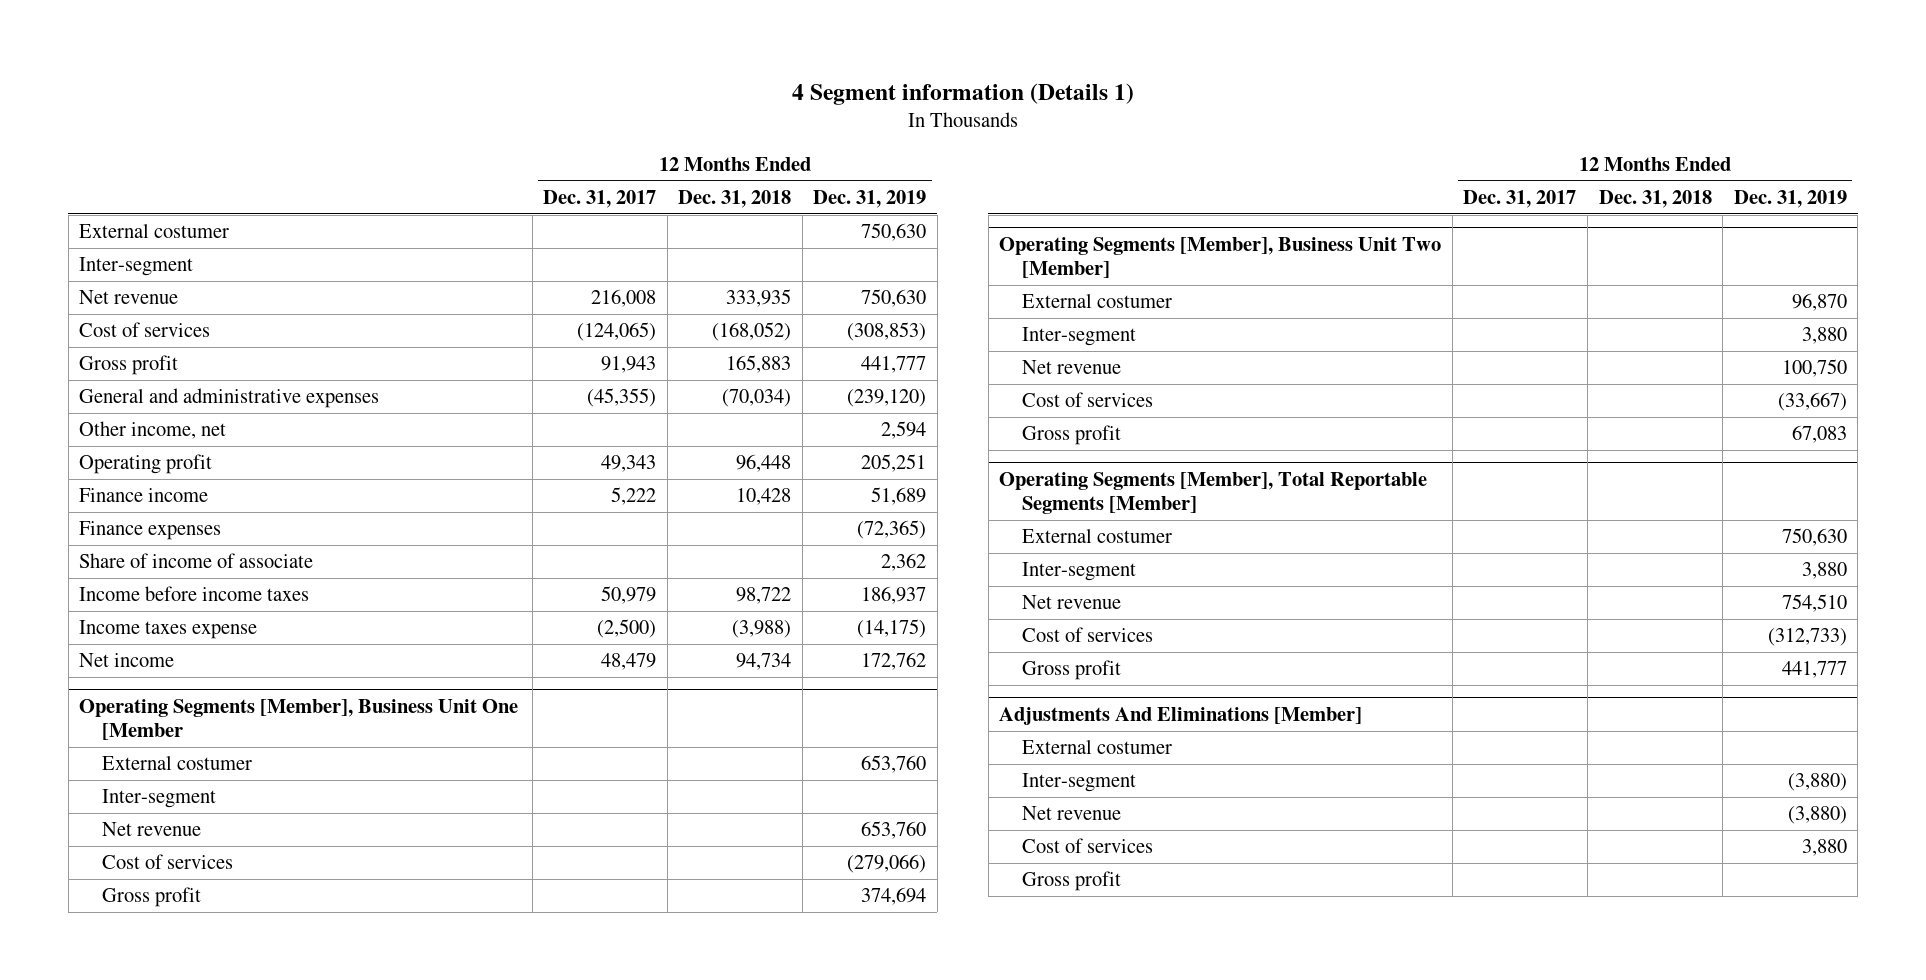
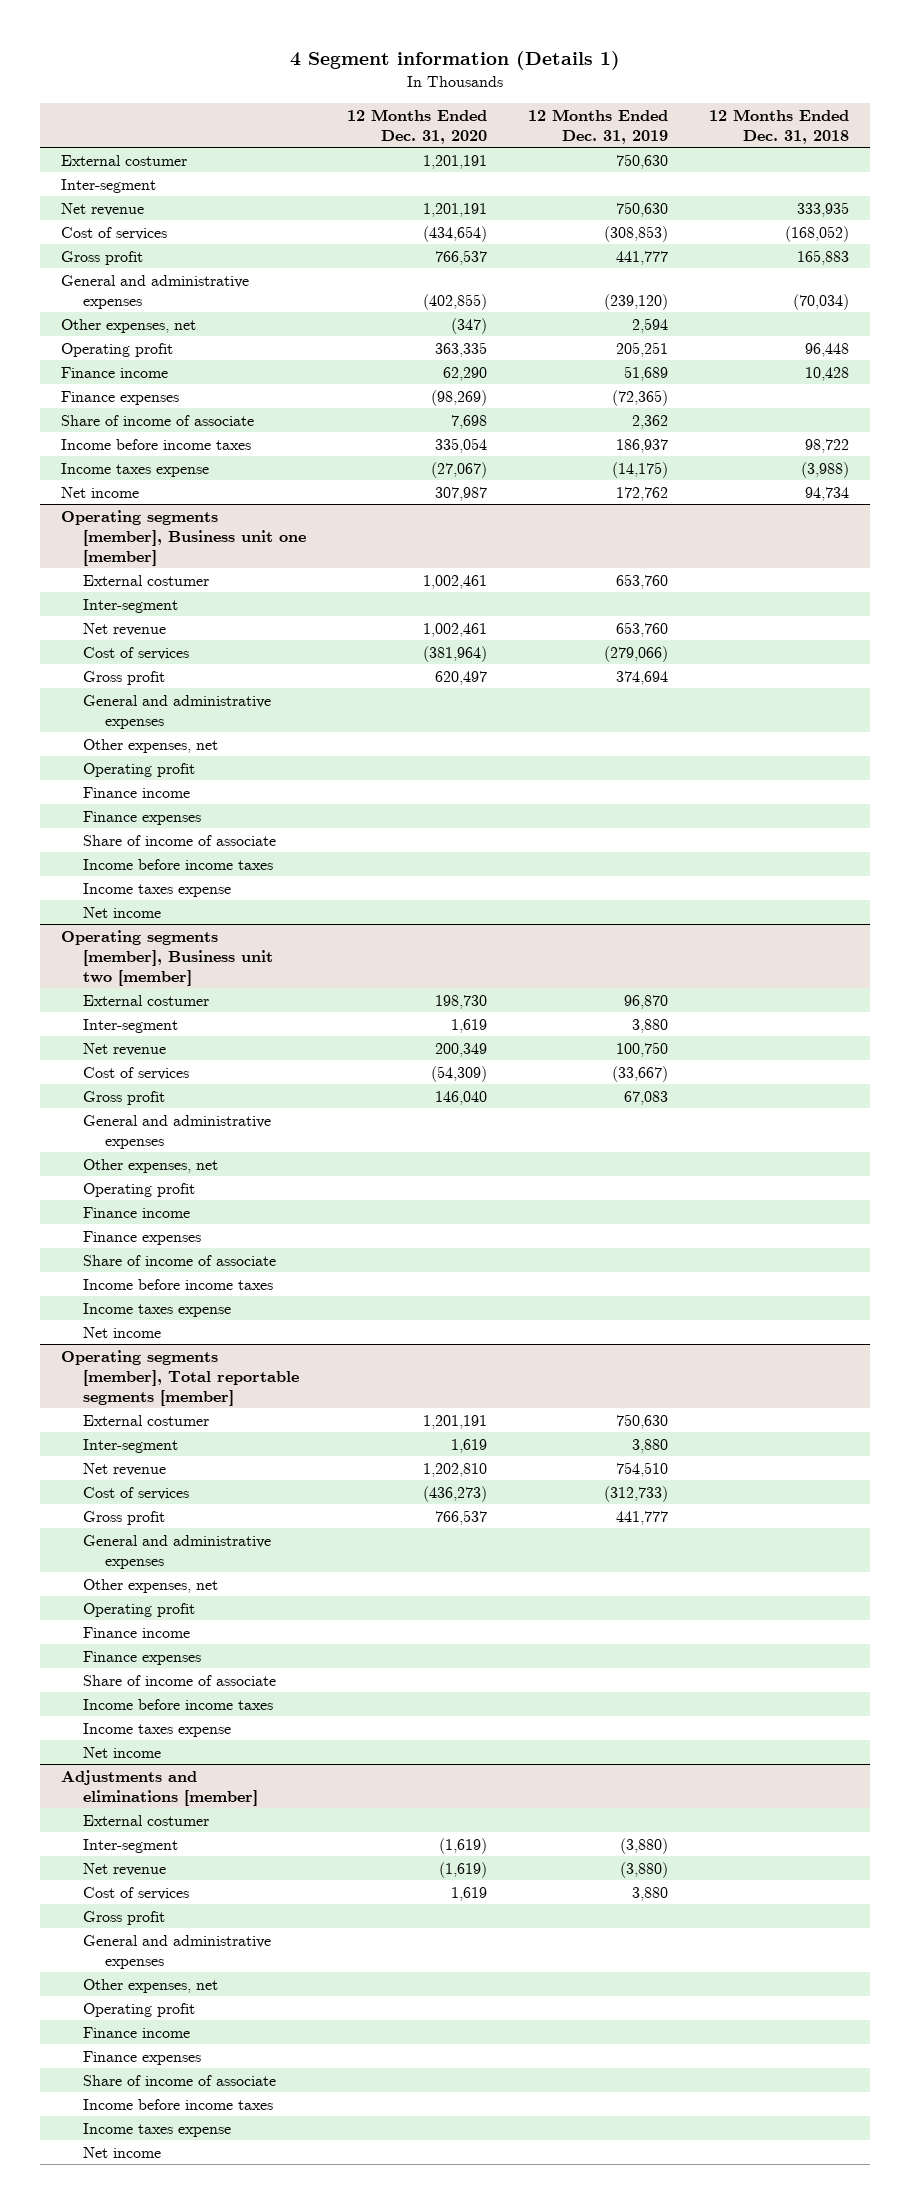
[543,190,657,209] Dec. 31, 2017 -> none
none -> [346,108,487,144] 12 Months Ended Dec. 31, 2020
[79,421,227,440] Other income, net -> [60,318,196,333] Other expenses, net
[79,698,519,741] Operating Segments [Member], Business Unit One [Member -> [60,509,306,566] Operating segments [member], Business unit one [member]
none -> [82,694,271,729] General and administrative expenses
none -> [82,738,218,753] Other expenses, net
none -> [82,762,195,777] Operating profit
none -> [82,786,190,798] Finance income
none -> [82,810,201,825] Finance expenses
none -> [82,834,276,846] Share of income of associate
none -> [82,858,273,870] Income before income taxes
none -> [82,882,231,897] Income taxes expense
none -> [82,906,161,918] Net income
[999,236,1442,279] Operating Segments [Member], Business Unit Two [Member] -> [60,929,273,986] Operating segments [member], Business unit two [member]
none -> [82,1114,271,1149] General and administrative expenses
none -> [82,1158,218,1173] Other expenses, net
none -> [82,1182,195,1197] Operating profit
none -> [82,1206,190,1218] Finance income
none -> [82,1230,201,1245] Finance expenses
none -> [82,1254,276,1266] Share of income of associate
none -> [82,1278,273,1290] Income before income taxes
none -> [82,1302,231,1317] Income taxes expense
none -> [82,1326,161,1338] Net income
[999,471,1428,515] Operating Segments [Member], Total Reportable Segments [Member] -> [60,1349,299,1406] Operating segments [member], Total reportable segments [member]
none -> [82,1534,271,1569] General and administrative expenses
none -> [82,1578,218,1593] Other expenses, net
none -> [82,1602,195,1617] Operating profit
none -> [82,1626,190,1638] Finance income
none -> [82,1650,201,1665] Finance expenses
none -> [82,1674,276,1686] Share of income of associate
none -> [82,1698,273,1710] Income before income taxes
none -> [82,1722,231,1737] Income taxes expense
none -> [82,1746,161,1758] Net income
[999,706,1363,725] Adjustments And Eliminations [Member] -> [60,1769,258,1806] Adjustments and eliminations [member]
none -> [82,1934,271,1969] General and administrative expenses
none -> [82,1978,218,1993] Other expenses, net
none -> [82,2002,195,2017] Operating profit
none -> [82,2026,190,2038] Finance income
none -> [82,2050,201,2065] Finance expenses
none -> [82,2074,276,2086] Share of income of associate
none -> [82,2098,273,2110] Income before income taxes
none -> [82,2122,231,2137] Income taxes expense
none -> [82,2146,161,2158] Net income

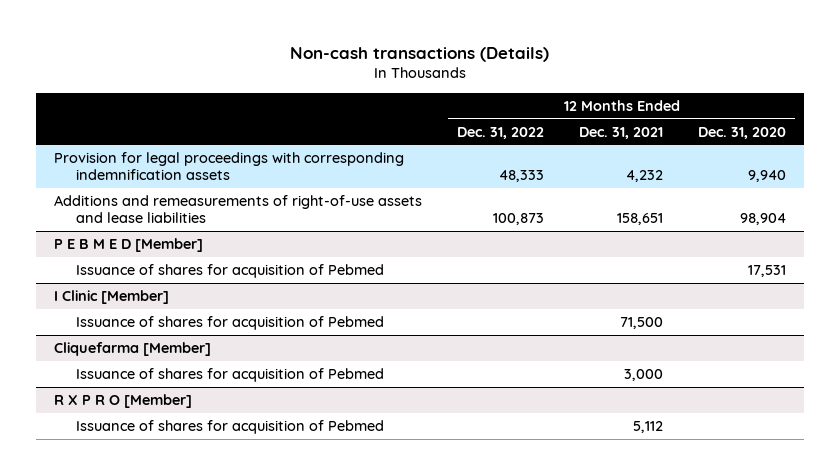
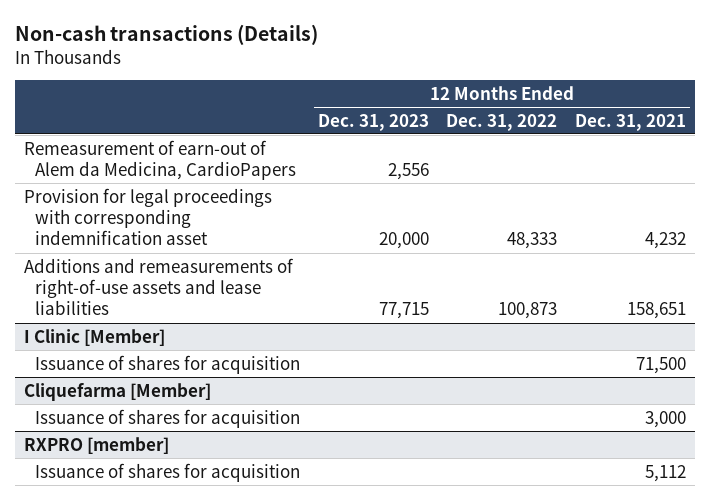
[698,126,787,139] Dec. 31, 2020 -> none
none -> [317,113,429,131] Dec. 31, 2023
none -> [23,139,297,180] Remeasurement of earn-out of Alem da Medicina, CardioPapers
[53,151,404,180] Provision for legal proceedings with corresponding indemnification assets -> [23,187,272,246] Provision for legal proceedings with corresponding indemnification asset
[53,237,203,252] P E B M E D [Member] -> none
[75,263,384,278] Issuance of shares for acquisition of Pebmed -> none
[75,315,384,330] Issuance of shares for acquisition of Pebmed -> [35,354,301,374] Issuance of shares for acquisition
[75,367,384,382] Issuance of shares for acquisition of Pebmed -> [35,408,301,428] Issuance of shares for acquisition
[53,393,192,408] R X P R O [Member] -> [23,436,169,454] RXPRO [member]
[75,419,384,434] Issuance of shares for acquisition of Pebmed -> [35,462,301,482] Issuance of shares for acquisition

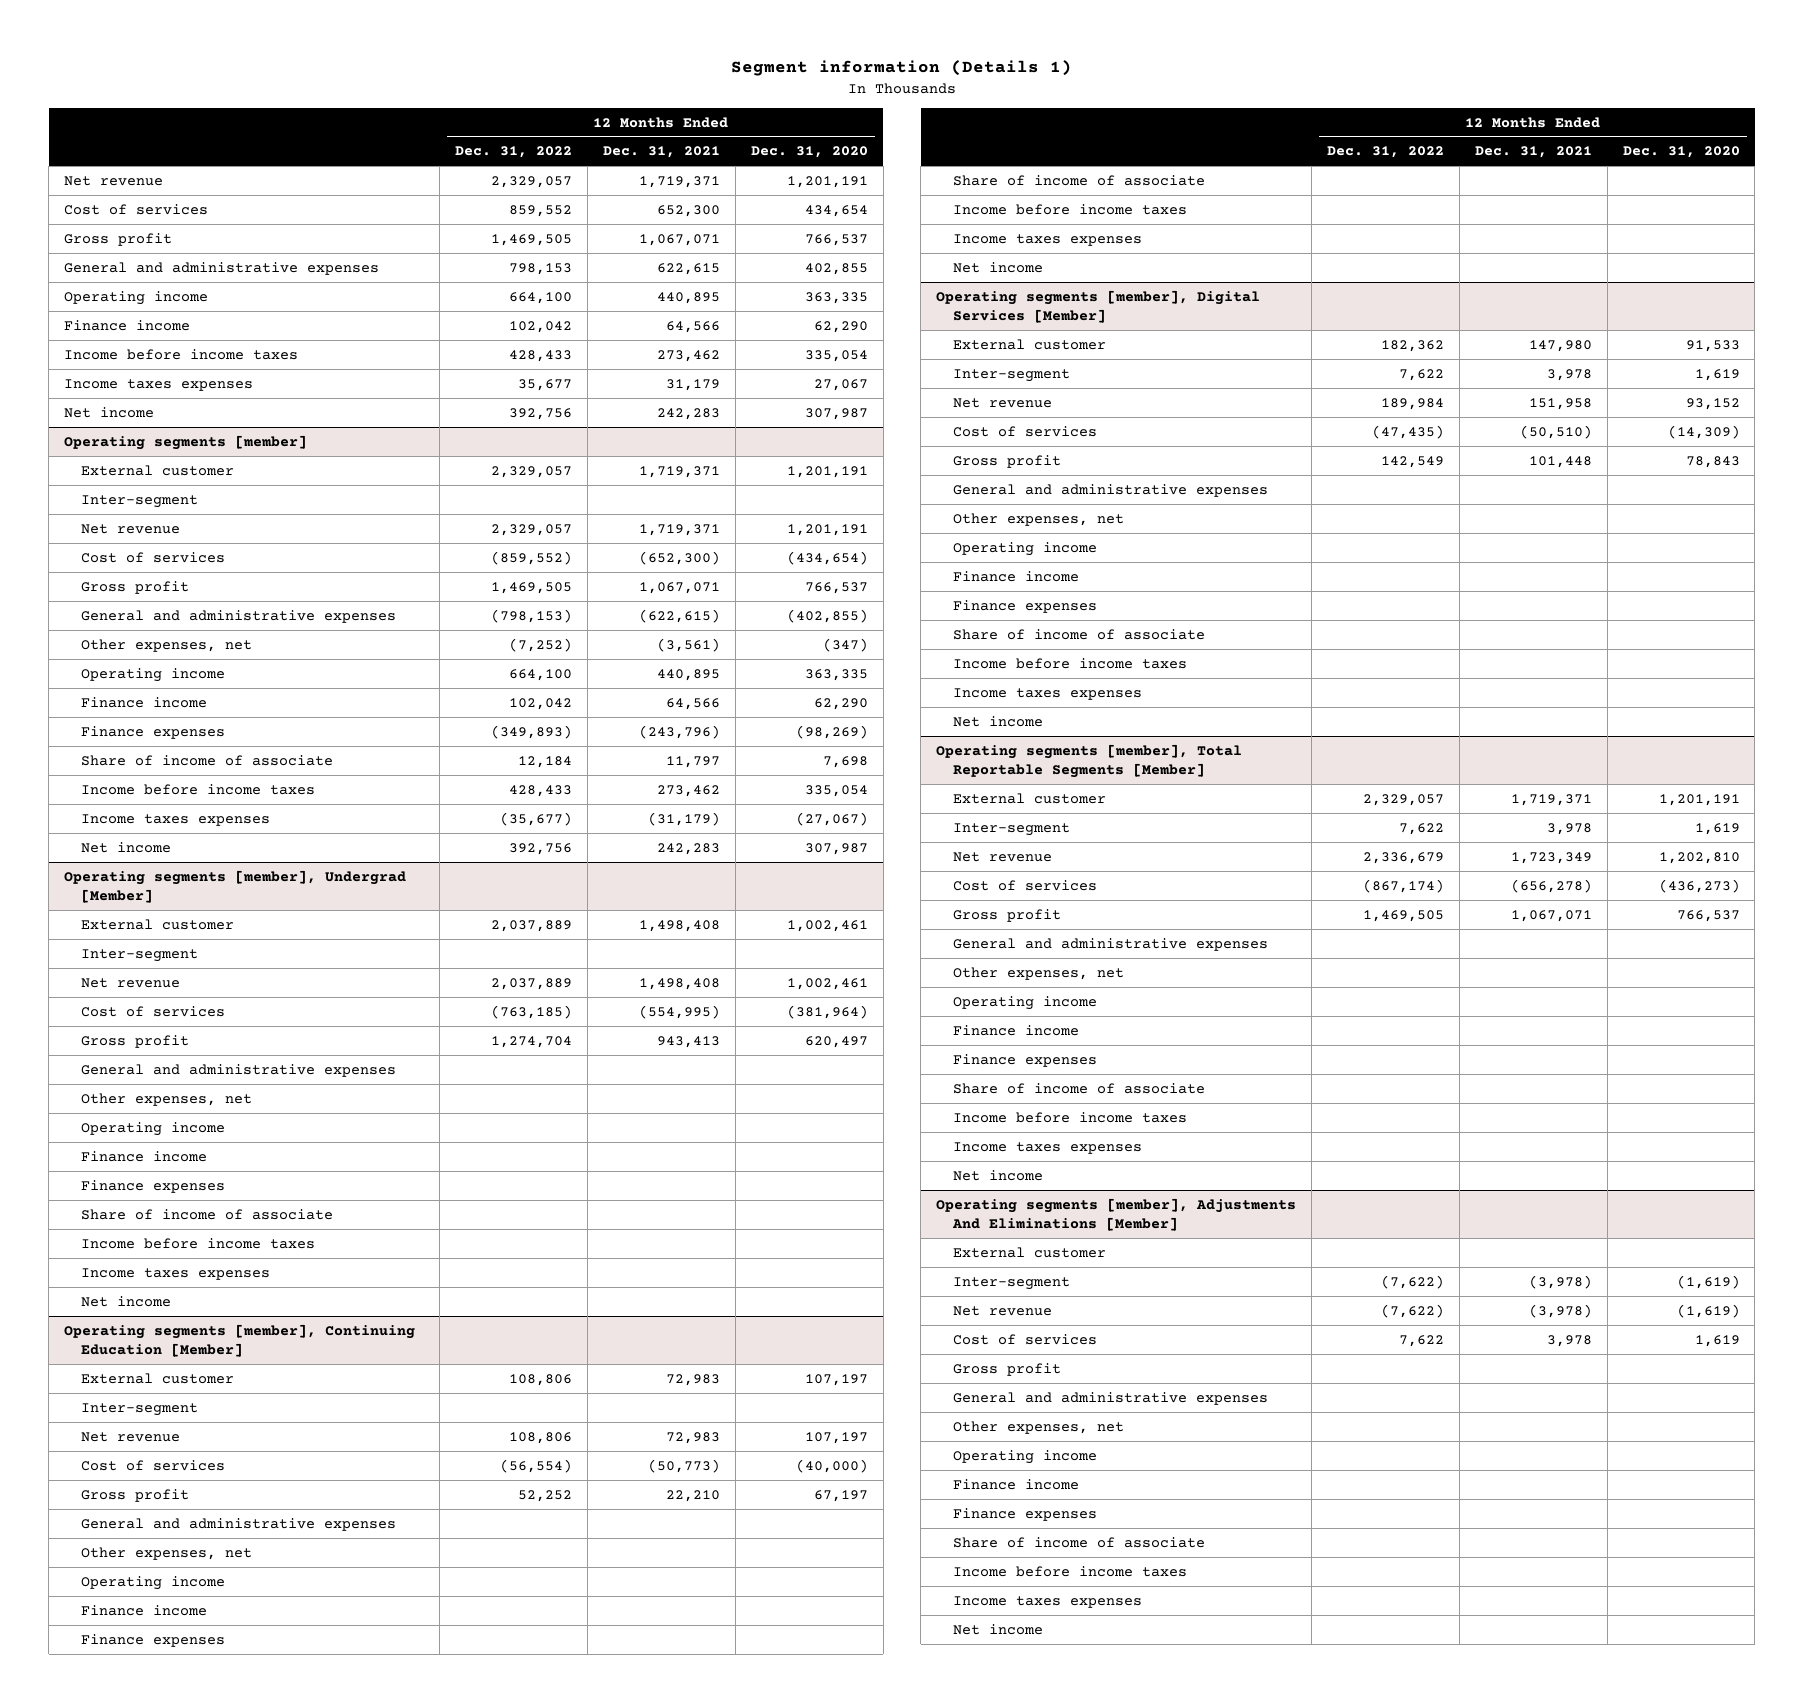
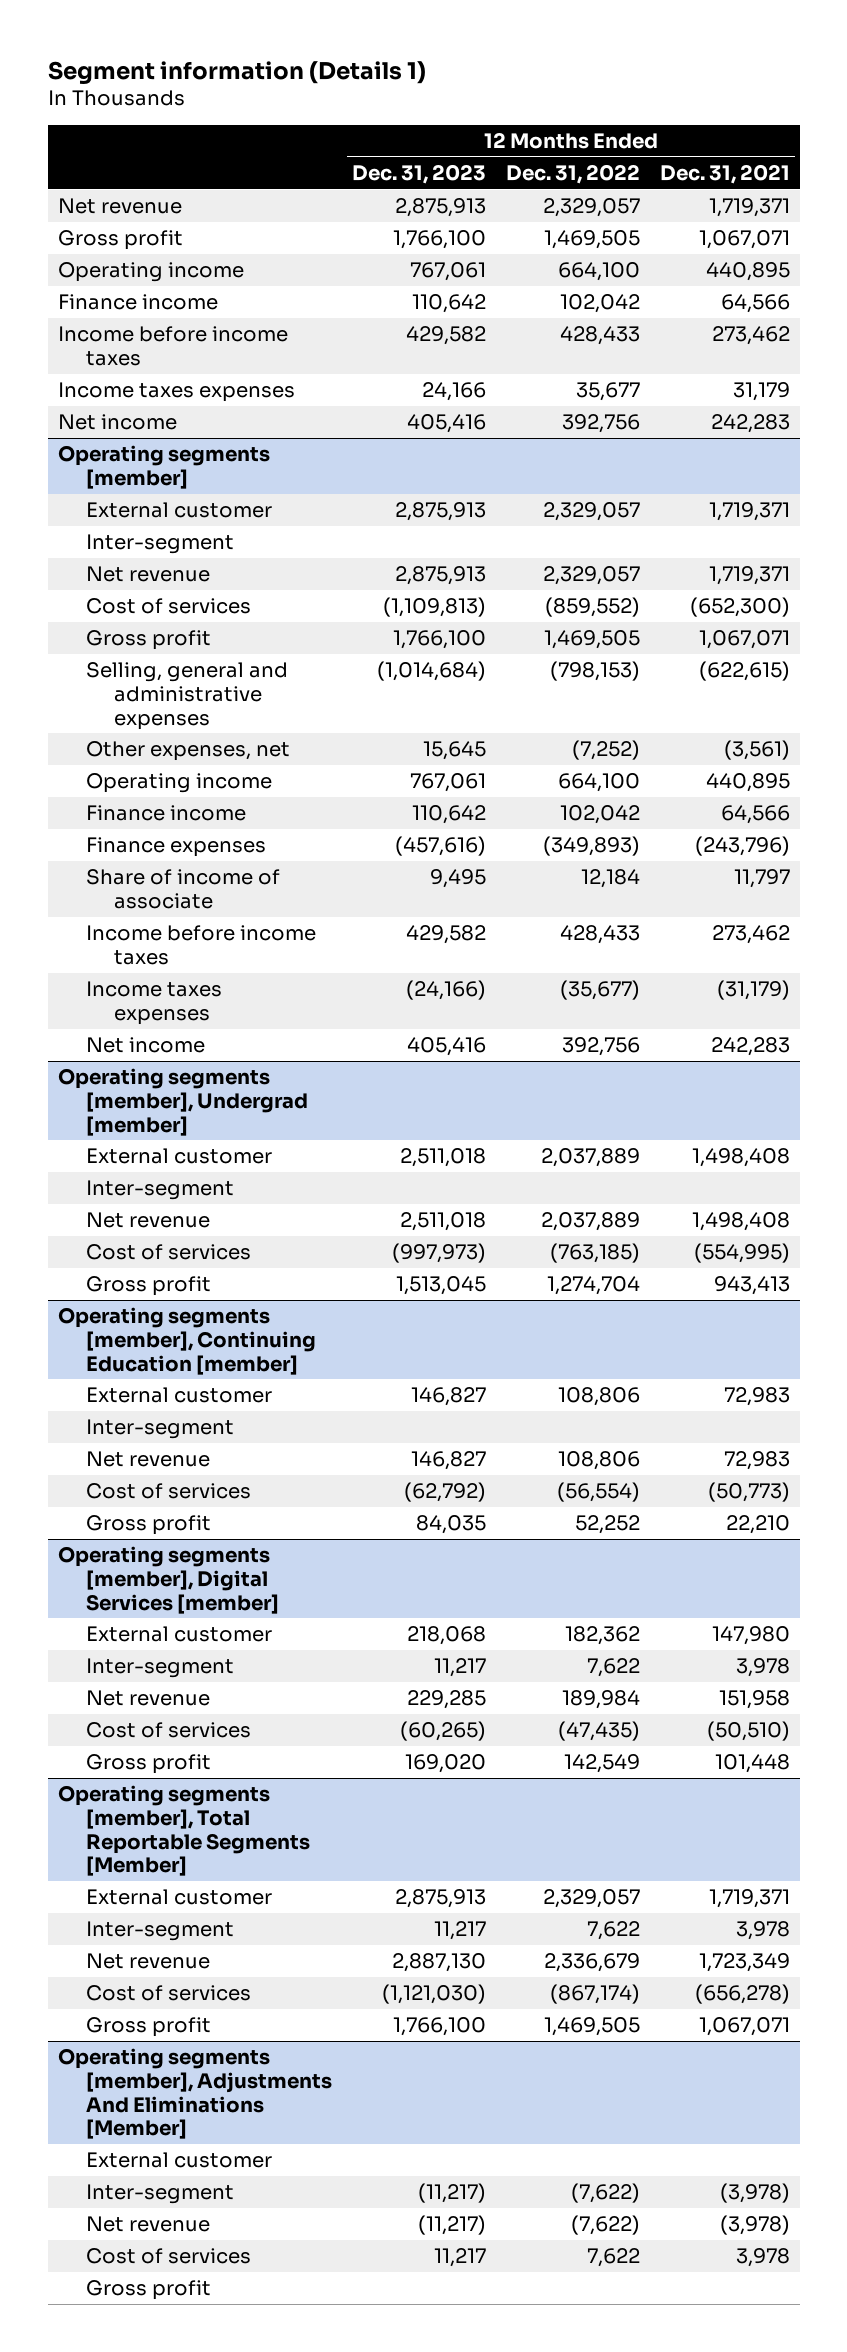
[750,146,868,159] Dec. 31, 2020 -> none
none -> [351,164,486,185] Dec. 31, 2023
[64,203,209,215] Cost of services -> none
[64,261,380,275] General and administrative expenses -> none
[81,609,397,623] General and administrative expenses -> [86,662,289,730] Selling, general and administrative expenses
[64,869,407,903] Operating segments [member], Undergrad [Member] -> [57,1068,309,1136] Operating segments [member], Undergrad [member]
[81,1063,397,1077] General and administrative expenses -> none
[81,1092,253,1106] Other expenses, net -> none
[81,1121,226,1136] Operating income -> none
[81,1150,208,1162] Finance income -> none
[81,1179,226,1193] Finance expenses -> none
[81,1208,334,1220] Share of income of associate -> none
[81,1237,316,1249] Income before income taxes -> none
[81,1267,271,1280] Income taxes expenses -> none
[81,1295,172,1307] Net income -> none
[64,1323,416,1357] Operating segments [member], Continuing Education [Member] -> [57,1307,317,1375] Operating segments [member], Continuing Education [member]
[81,1517,397,1531] General and administrative expenses -> none
[81,1546,253,1560] Other expenses, net -> none
[81,1575,226,1590] Operating income -> none
[81,1604,208,1616] Finance income -> none
[81,1633,226,1647] Finance expenses -> none
[953,174,1206,186] Share of income of associate -> none
[953,203,1188,215] Income before income taxes -> none
[953,233,1143,246] Income taxes expenses -> none
[953,261,1044,273] Net income -> none
[936,289,1261,323] Operating segments [member], Digital Services [Member] -> [57,1546,280,1614] Operating segments [member], Digital Services [member]
[953,483,1269,497] General and administrative expenses -> none
[953,512,1125,526] Other expenses, net -> none
[953,541,1098,556] Operating income -> none
[953,570,1080,582] Finance income -> none
[953,599,1098,613] Finance expenses -> none
[953,628,1206,640] Share of income of associate -> none
[953,657,1188,669] Income before income taxes -> none
[953,687,1143,700] Income taxes expenses -> none
[953,715,1044,727] Net income -> none
[953,937,1269,951] General and administrative expenses -> none
[953,966,1125,980] Other expenses, net -> none
[953,995,1098,1010] Operating income -> none
[953,1024,1080,1036] Finance income -> none
[953,1053,1098,1067] Finance expenses -> none
[953,1082,1206,1094] Share of income of associate -> none
[953,1111,1188,1123] Income before income taxes -> none
[953,1141,1143,1154] Income taxes expenses -> none
[953,1169,1044,1181] Net income -> none
[953,1391,1269,1405] General and administrative expenses -> none
[953,1420,1125,1434] Other expenses, net -> none
[953,1449,1098,1464] Operating income -> none
[953,1478,1080,1490] Finance income -> none
[953,1507,1098,1521] Finance expenses -> none
[953,1536,1206,1548] Share of income of associate -> none
[953,1565,1188,1577] Income before income taxes -> none
[953,1595,1143,1608] Income taxes expenses -> none
[953,1623,1044,1635] Net income -> none

